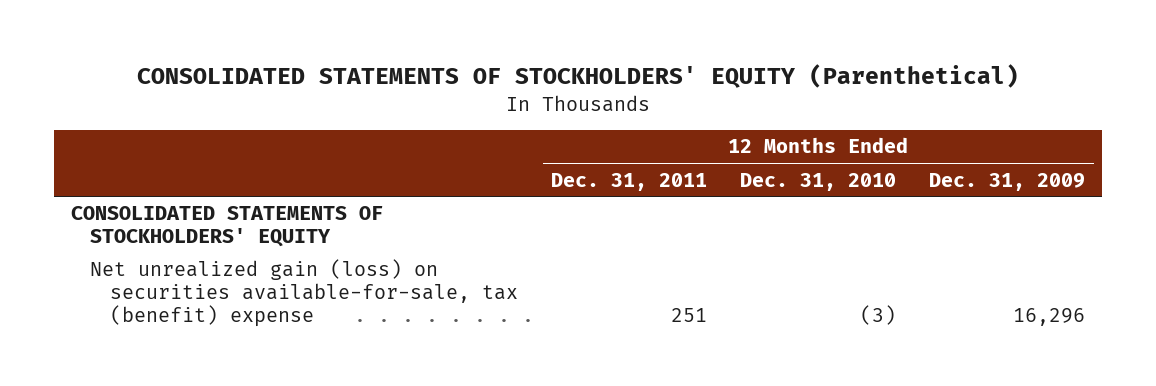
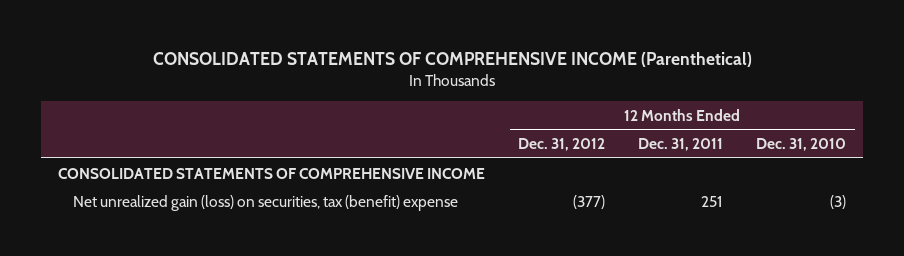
[136,64,1019,89] CONSOLIDATED STATEMENTS OF STOCKHOLDERS' EQUITY (Parenthetical) -> [153,52,753,68] CONSOLIDATED STATEMENTS OF COMPREHENSIVE INCOME (Parenthetical)
[929,172,1086,191] Dec. 31, 2009 -> none
none -> [517,138,605,152] Dec. 31, 2012
[70,206,383,248] CONSOLIDATED STATEMENTS OF STOCKHOLDERS' EQUITY -> none
none -> [57,167,485,179] CONSOLIDATED STATEMENTS OF COMPREHENSIVE INCOME
[90,259,518,327] Net unrealized gain (loss) on securities available-for-sale, tax (benefit) expense -> [72,194,458,211] Net unrealized gain (loss) on securities, tax (benefit) expense

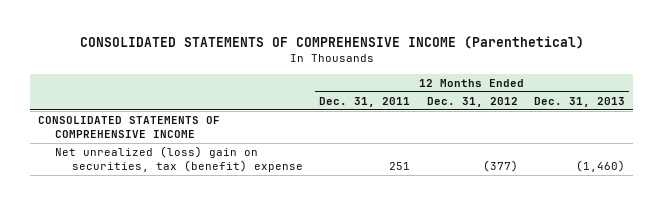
[756,138,847,152] Dec. 31, 2010 -> none
none -> [534,96,626,107] Dec. 31, 2013
[72,194,458,211] Net unrealized gain (loss) on securities, tax (benefit) expense -> [55,146,303,173] Net unrealized (loss) gain on securities, tax (benefit) expense

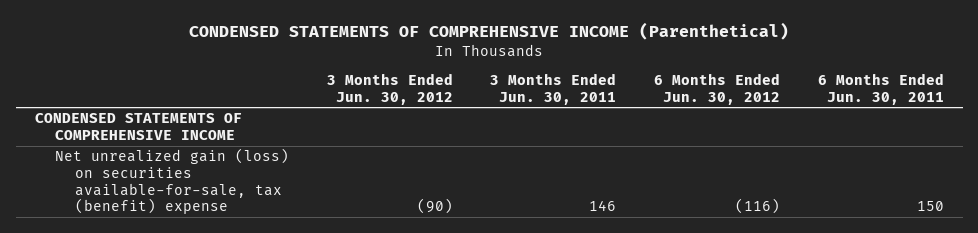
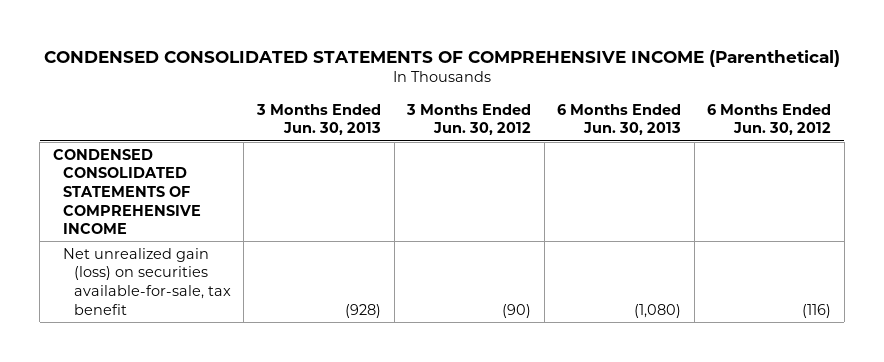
[189,22,790,41] CONDENSED STATEMENTS OF COMPREHENSIVE INCOME (Parenthetical) -> [43,49,840,67] CONDENSED CONSOLIDATED STATEMENTS OF COMPREHENSIVE INCOME (Parenthetical)
[490,73,617,105] 3 Months Ended Jun. 30, 2011 -> none
[817,73,944,105] 6 Months Ended Jun. 30, 2011 -> none
none -> [255,103,381,136] 3 Months Ended Jun. 30, 2013
none -> [557,103,682,136] 6 Months Ended Jun. 30, 2013
[34,113,242,140] CONDENSED STATEMENTS OF COMPREHENSIVE INCOME -> [52,148,202,235] CONDENSED CONSOLIDATED STATEMENTS OF COMPREHENSIVE INCOME
[54,148,289,215] Net unrealized gain (loss) on securities available-for-sale, tax (benefit) expense -> [63,247,231,315] Net unrealized gain (loss) on securities available-for-sale, tax benefit

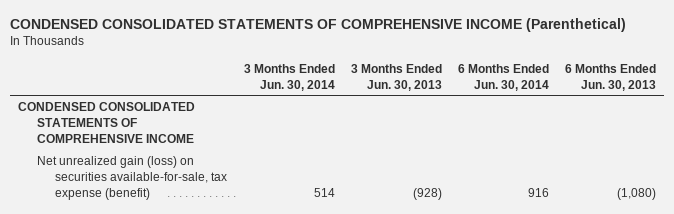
[406,103,532,136] 3 Months Ended Jun. 30, 2012 -> none
[707,103,832,136] 6 Months Ended Jun. 30, 2012 -> none
none -> [243,63,335,91] 3 Months Ended Jun. 30, 2014
none -> [457,63,549,91] 6 Months Ended Jun. 30, 2014
[63,247,231,315] Net unrealized gain (loss) on securities available-for-sale, tax benefit -> [36,156,228,200] Net unrealized gain (loss) on securities available-for-sale, tax expense (benefit)

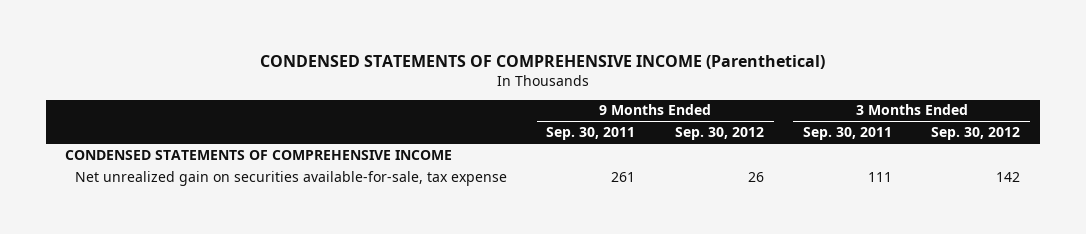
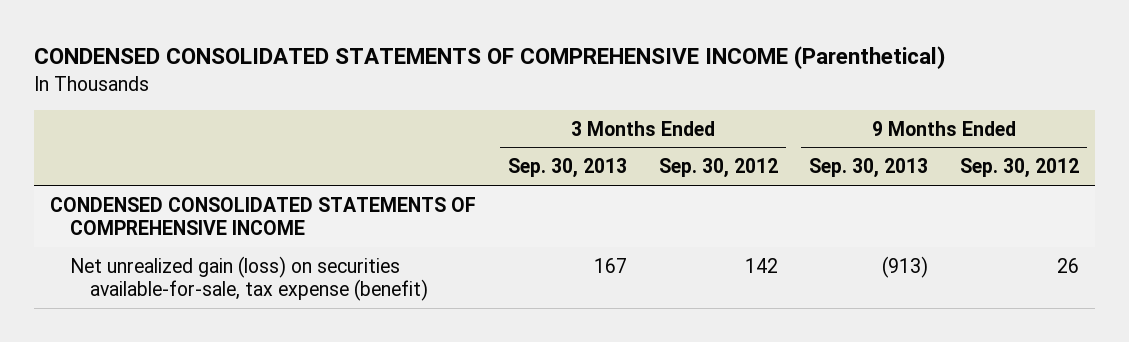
[259,55,825,70] CONDENSED STATEMENTS OF COMPREHENSIVE INCOME (Parenthetical) -> [33,46,945,70] CONDENSED CONSOLIDATED STATEMENTS OF COMPREHENSIVE INCOME (Parenthetical)
[546,127,636,141] Sep. 30, 2011 -> none
[803,127,893,141] Sep. 30, 2011 -> none
none -> [507,158,627,179] Sep. 30, 2013
none -> [809,158,929,179] Sep. 30, 2013
[65,149,453,160] CONDENSED STATEMENTS OF COMPREHENSIVE INCOME -> [49,196,476,235] CONDENSED CONSOLIDATED STATEMENTS OF COMPREHENSIVE INCOME
[75,170,508,186] Net unrealized gain on securities available-for-sale, tax expense -> [69,255,428,301] Net unrealized gain (loss) on securities available-for-sale, tax expense (benefit)

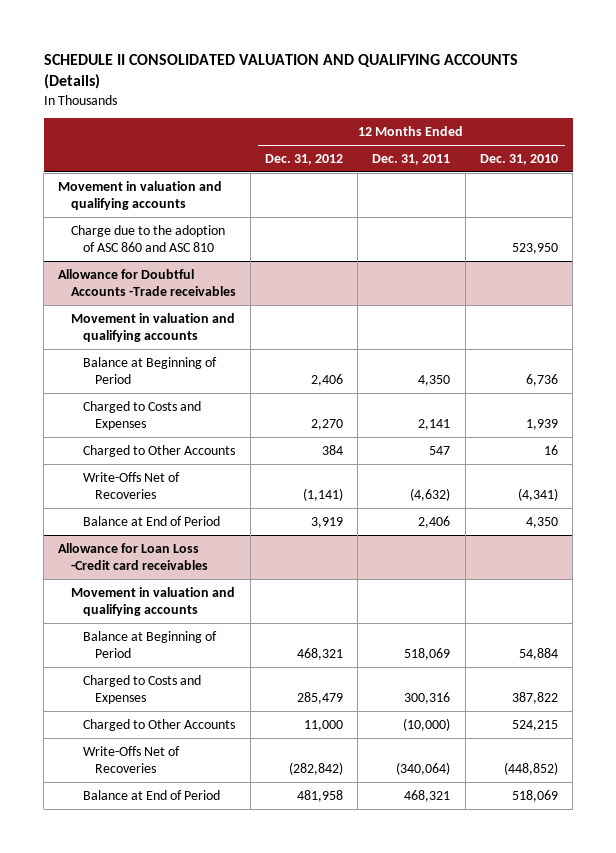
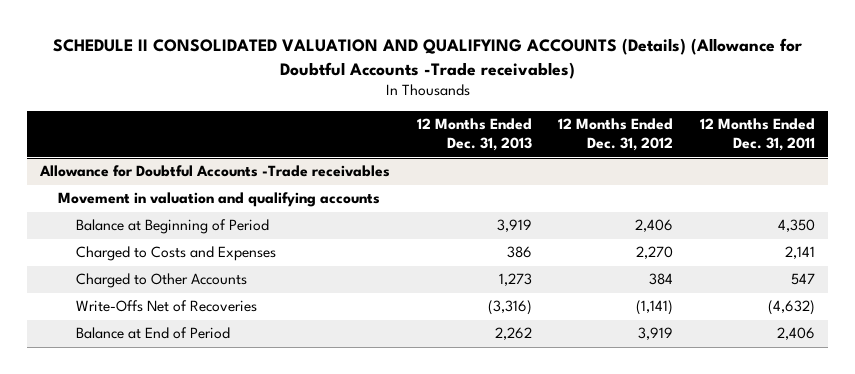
[43,53,518,90] SCHEDULE II CONSOLIDATED VALUATION AND QUALIFYING ACCOUNTS (Details) -> [52,37,802,79] SCHEDULE II CONSOLIDATED VALUATION AND QUALIFYING ACCOUNTS (Details) (Allowance for Doubtful Accounts -Trade receivables)
[479,154,558,166] Dec. 31, 2010 -> none
none -> [416,118,532,152] 12 Months Ended Dec. 31, 2013
[58,180,223,210] Movement in valuation and qualifying accounts -> none
[70,224,225,252] Charge due to the adoption of ASC 860 and ASC 810 -> none
[58,542,208,570] Allowance for Loan Loss -Credit card receivables -> none
[70,586,235,616] Movement in valuation and qualifying accounts -> none
[82,630,217,658] Balance at Beginning of Period -> none
[82,674,201,704] Charged to Costs and Expenses -> none
[82,718,235,731] Charged to Other Accounts -> none
[82,745,180,773] Write-Offs Net of Recoveries -> none
[82,789,220,800] Balance at End of Period -> none

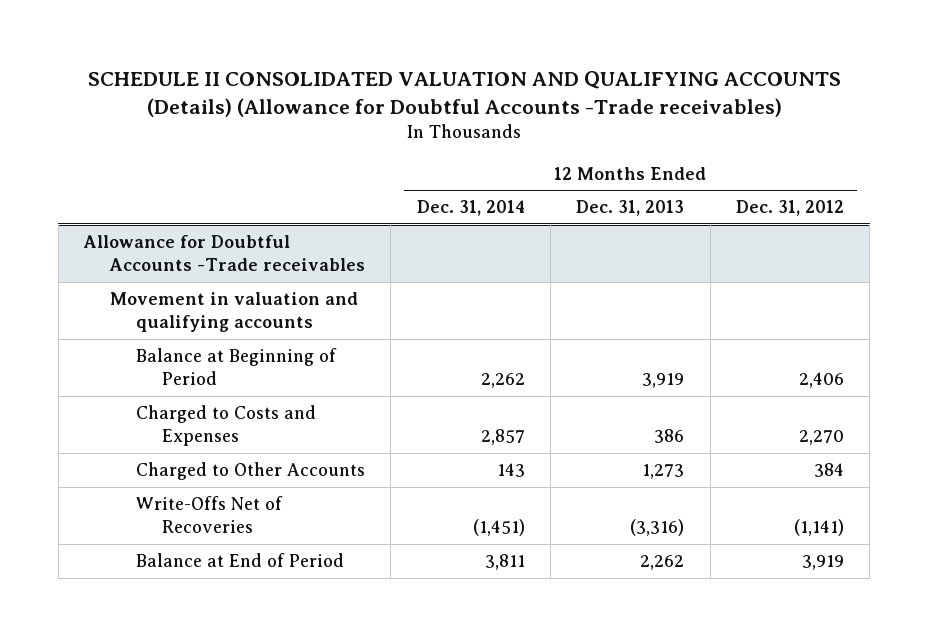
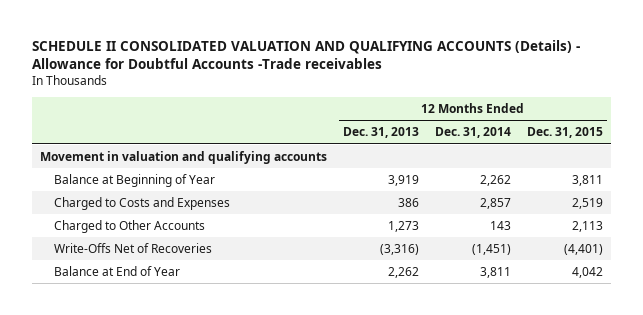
[87,71,841,118] SCHEDULE II CONSOLIDATED VALUATION AND QUALIFYING ACCOUNTS (Details) (Allowance for Doubtful Accounts -Trade receivables) -> [32,39,581,70] SCHEDULE II CONSOLIDATED VALUATION AND QUALIFYING ACCOUNTS (Details) - Allowance for Doubtful Accounts -Trade receivables
[736,200,845,217] Dec. 31, 2012 -> none
none -> [527,127,604,139] Dec. 31, 2015
[82,235,366,272] Allowance for Doubtful Accounts -Trade receivables -> none
[136,348,338,386] Balance at Beginning of Period -> [54,173,216,187] Balance at Beginning of Year
[136,553,345,568] Balance at End of Period -> [54,265,181,276] Balance at End of Year

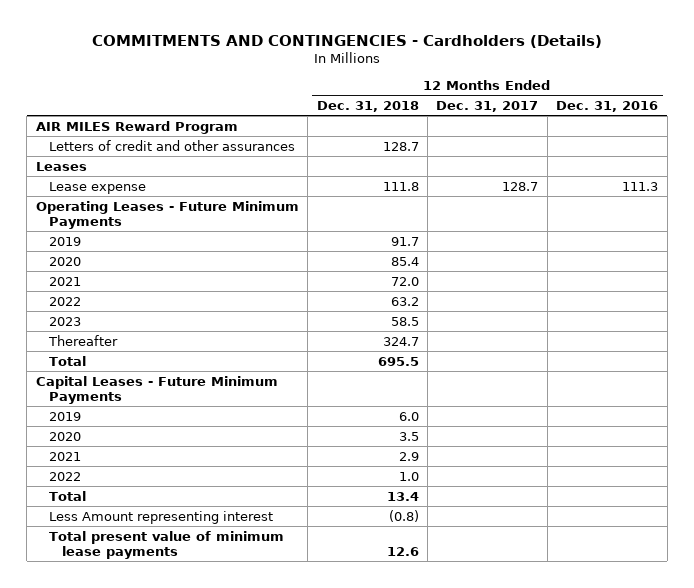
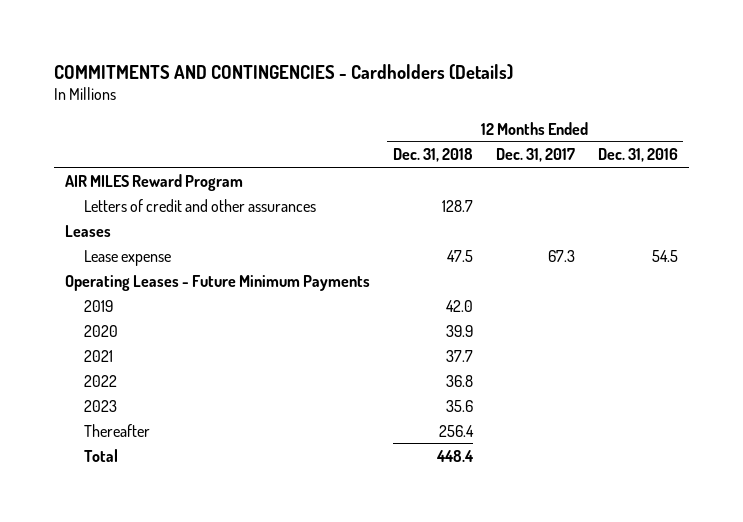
[382,181,419,191] 111.8 -> [447,249,474,262] 47.5
[502,181,539,191] 128.7 -> [547,249,575,262] 67.3
[622,181,659,191] 111.3 -> [651,249,678,262] 54.5
[35,375,278,404] Capital Leases - Future Minimum Payments -> none
[48,411,81,421] 2019 -> none
[48,431,81,441] 2020 -> none
[48,451,81,461] 2021 -> none
[48,471,81,481] 2022 -> none
[48,490,86,501] Total -> none
[48,510,273,524] Less Amount representing interest -> none
[48,530,284,559] Total present value of minimum lease payments -> none
[390,236,419,246] 91.7 -> [446,299,474,312] 42.0
[390,256,419,266] 85.4 -> [446,324,474,337] 39.9
[390,276,419,286] 72.0 -> [446,349,474,362] 37.7
[390,296,419,306] 63.2 -> [446,374,474,387] 36.8
[390,316,419,326] 58.5 -> [446,399,474,412] 35.6
[382,336,419,346] 324.7 -> [439,424,475,437] 256.4
[377,356,419,366] 695.5 -> [436,449,475,462] 448.4

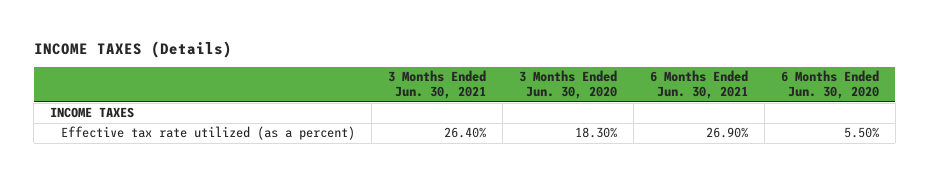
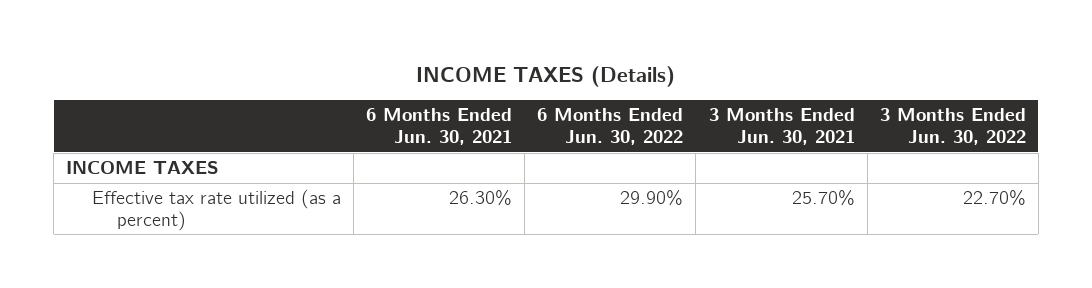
[519,69,618,100] 3 Months Ended Jun. 30, 2020 -> none
[781,69,880,100] 6 Months Ended Jun. 30, 2020 -> none
none -> [537,108,684,146] 6 Months Ended Jun. 30, 2022
none -> [879,108,1026,146] 3 Months Ended Jun. 30, 2022
[444,127,487,139] 26.40% -> [791,190,855,207] 25.70%
[706,127,749,139] 26.90% -> [448,190,512,207] 26.30%

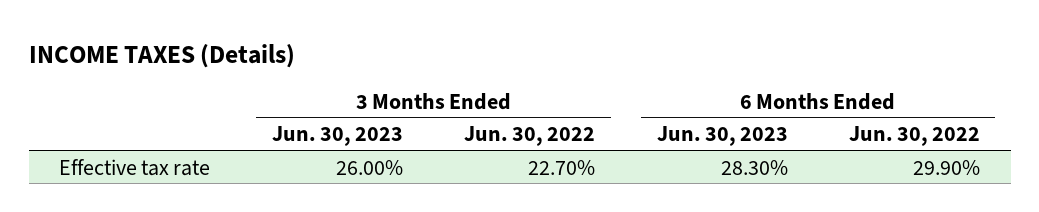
[365,108,512,146] 6 Months Ended Jun. 30, 2021 -> none
[708,108,855,146] 3 Months Ended Jun. 30, 2021 -> none
none -> [271,126,403,147] Jun. 30, 2023
none -> [656,126,788,147] Jun. 30, 2023
[66,161,220,175] INCOME TAXES -> none
[91,189,341,231] Effective tax rate utilized (as a percent) -> [59,158,211,176] Effective tax rate

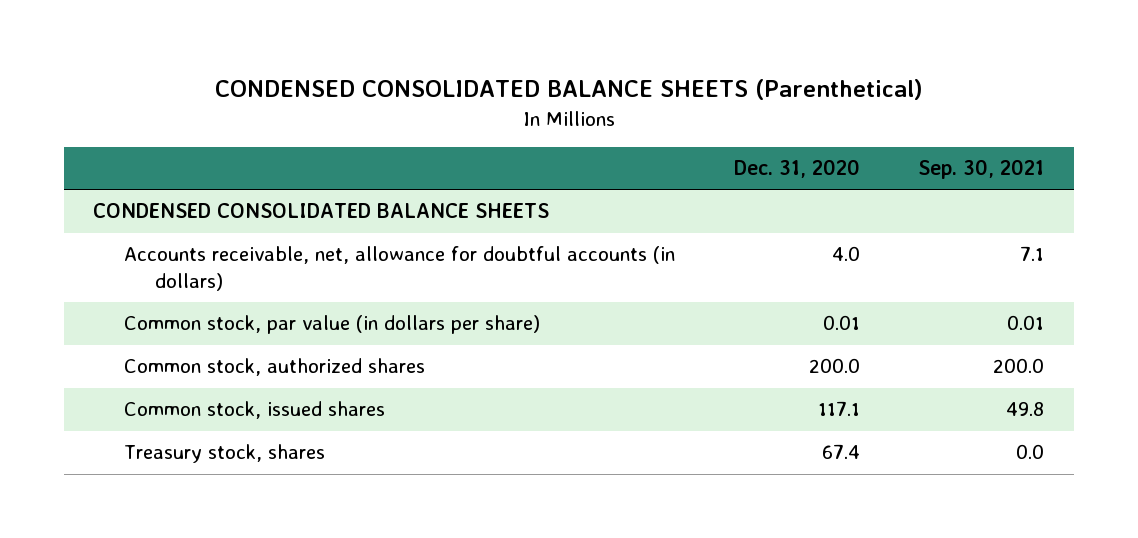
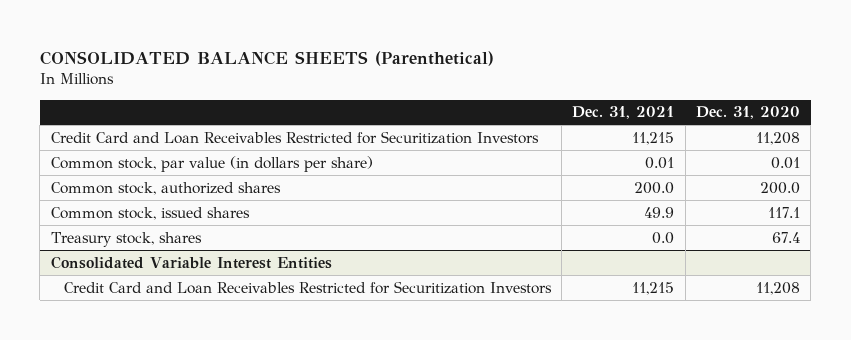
[214,79,923,101] CONDENSED CONSOLIDATED BALANCE SHEETS (Parenthetical) -> [39,50,494,66] CONSOLIDATED BALANCE SHEETS (Parenthetical)
[918,159,1045,180] Sep. 30, 2021 -> none
none -> [572,106,675,120] Dec. 31, 2021
[93,203,550,219] CONDENSED CONSOLIDATED BALANCE SHEETS -> none
[124,246,676,291] Accounts receivable, net, allowance for doubtful accounts (in dollars) -> none
none -> [50,130,539,144] Credit Card and Loan Receivables Restricted for Securitization Investors
none -> [50,255,332,269] Consolidated Variable Interest Entities
none -> [63,280,552,294] Credit Card and Loan Receivables Restricted for Securitization Investors

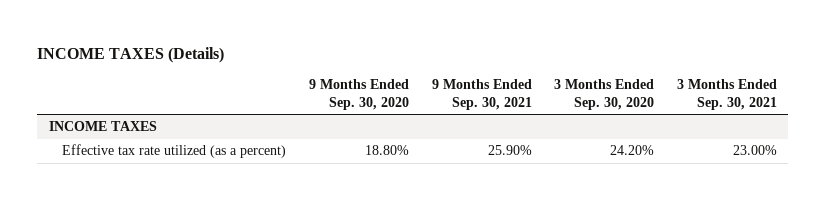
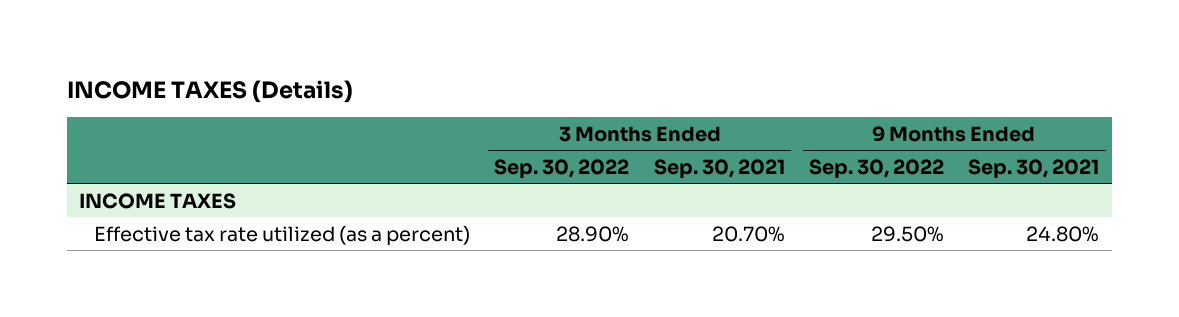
[308,79,409,110] 9 Months Ended Sep. 30, 2020 -> none
[554,79,655,110] 3 Months Ended Sep. 30, 2020 -> none
none -> [494,158,630,178] Sep. 30, 2022
none -> [809,158,945,178] Sep. 30, 2022
[487,145,532,156] 25.90% -> [1026,225,1100,242] 24.80%
[732,145,777,156] 23.00% -> [711,225,785,242] 20.70%

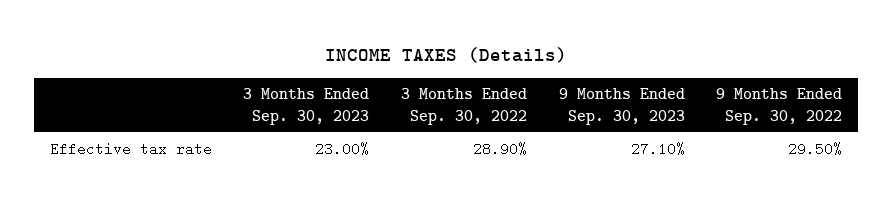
[653,158,785,178] Sep. 30, 2021 -> none
[968,158,1100,178] Sep. 30, 2021 -> none
none -> [243,88,370,125] 3 Months Ended Sep. 30, 2023
none -> [558,88,685,125] 9 Months Ended Sep. 30, 2023
[79,192,237,209] INCOME TAXES -> none
[94,224,471,245] Effective tax rate utilized (as a percent) -> [49,142,212,157] Effective tax rate

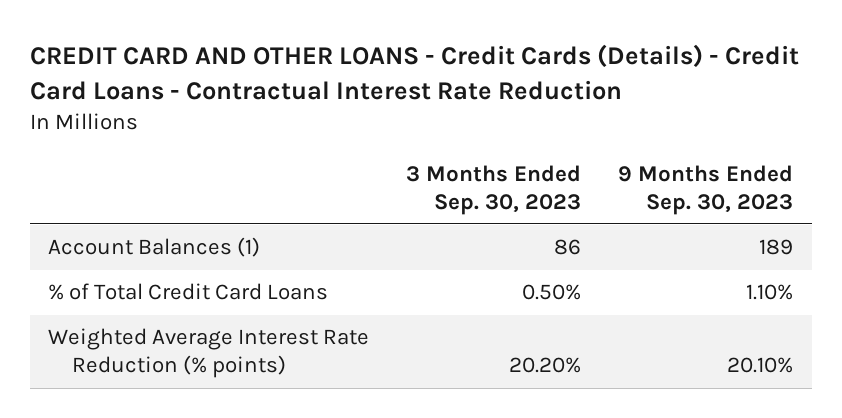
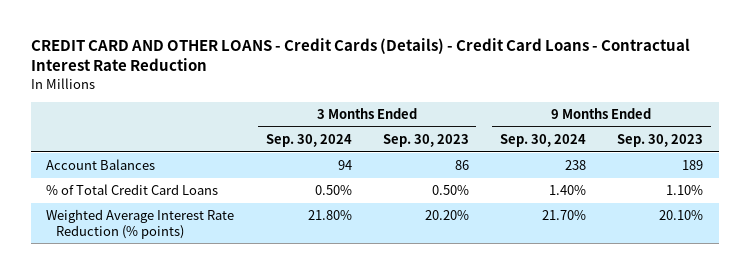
none -> [265,134,352,148] Sep. 30, 2024
none -> [499,134,586,148] Sep. 30, 2024
[48,237,261,258] Account Balances (1) -> [46,159,156,171] Account Balances

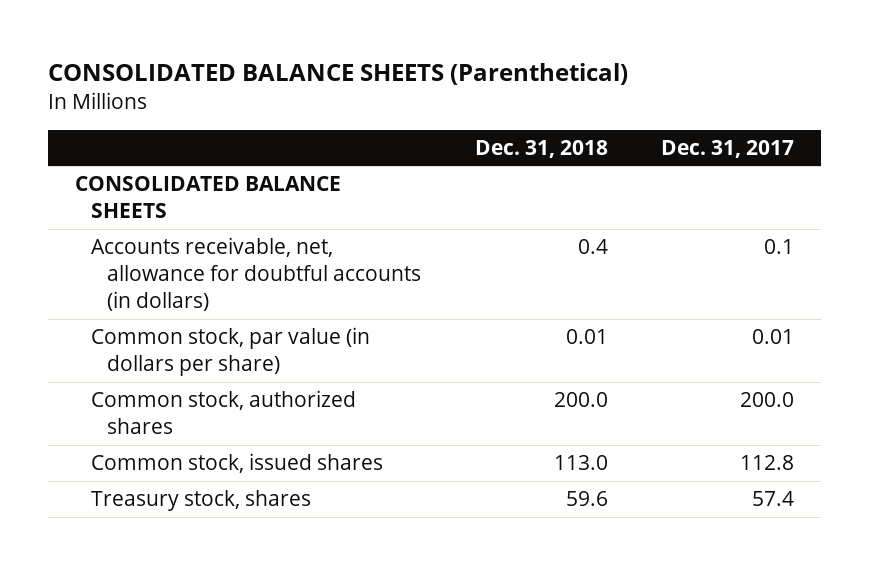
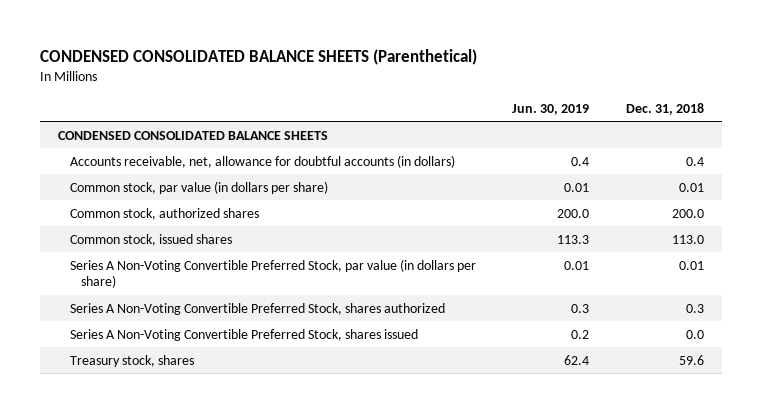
[48,62,629,85] CONSOLIDATED BALANCE SHEETS (Parenthetical) -> [39,48,477,65] CONDENSED CONSOLIDATED BALANCE SHEETS (Parenthetical)
[661,139,795,158] Dec. 31, 2017 -> none
none -> [512,103,590,115] Jun. 30, 2019
[75,176,342,219] CONSOLIDATED BALANCE SHEETS -> [58,130,329,140] CONDENSED CONSOLIDATED BALANCE SHEETS
none -> [69,258,476,289] Series A Non-Voting Convertible Preferred Stock, par value (in dollars per share)
none -> [69,302,445,315] Series A Non-Voting Convertible Preferred Stock, shares authorized
none -> [69,328,418,341] Series A Non-Voting Convertible Preferred Stock, shares issued

